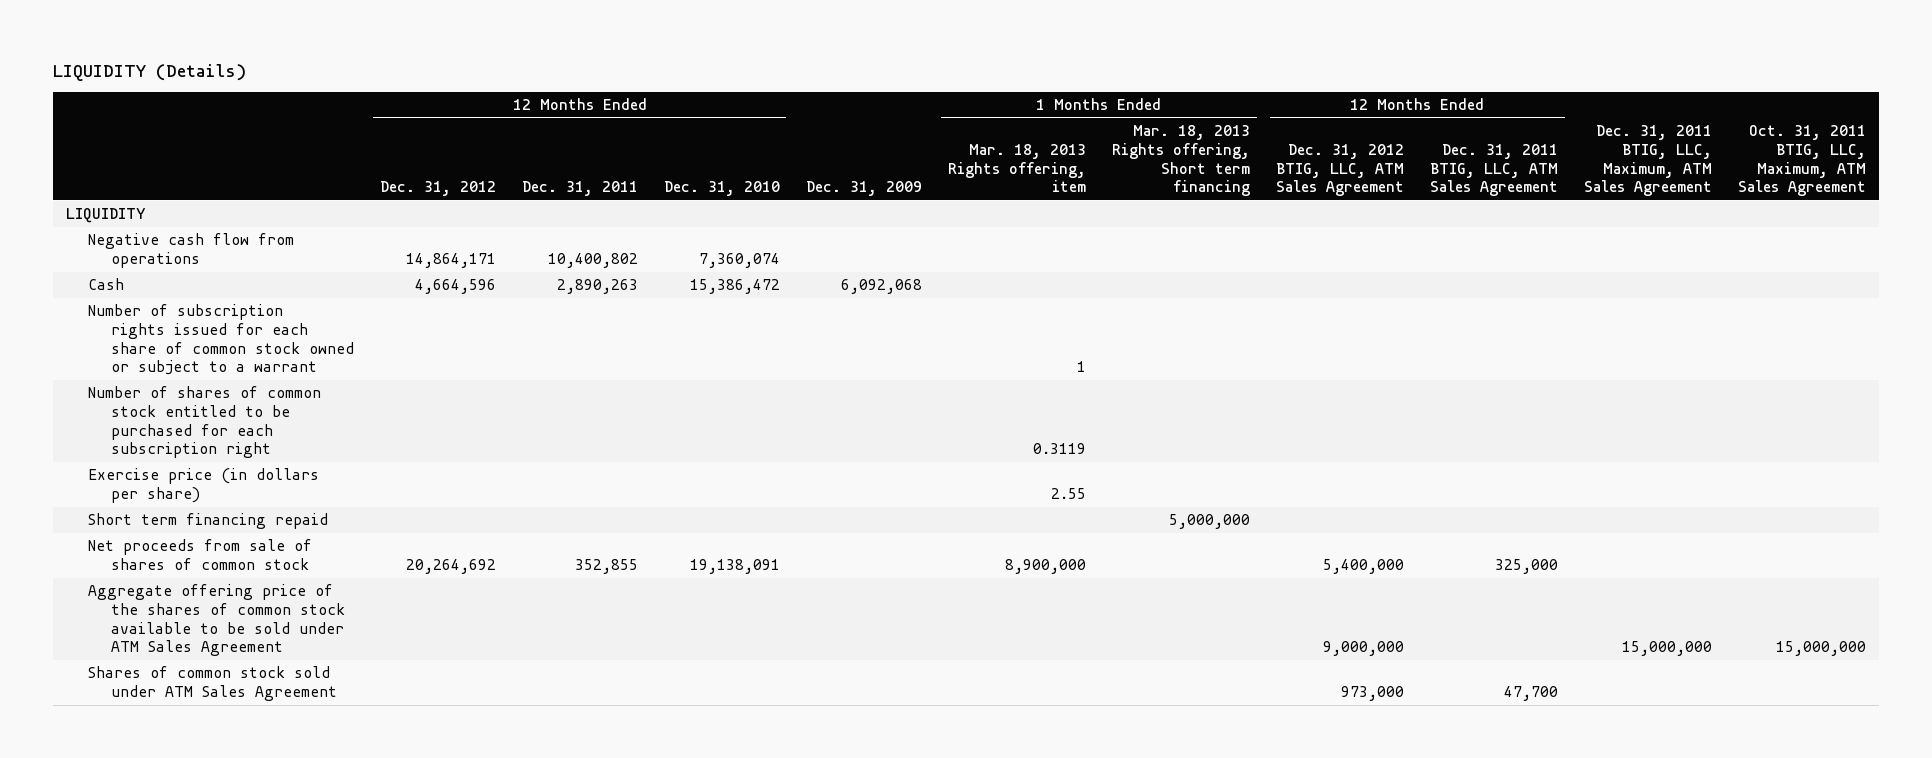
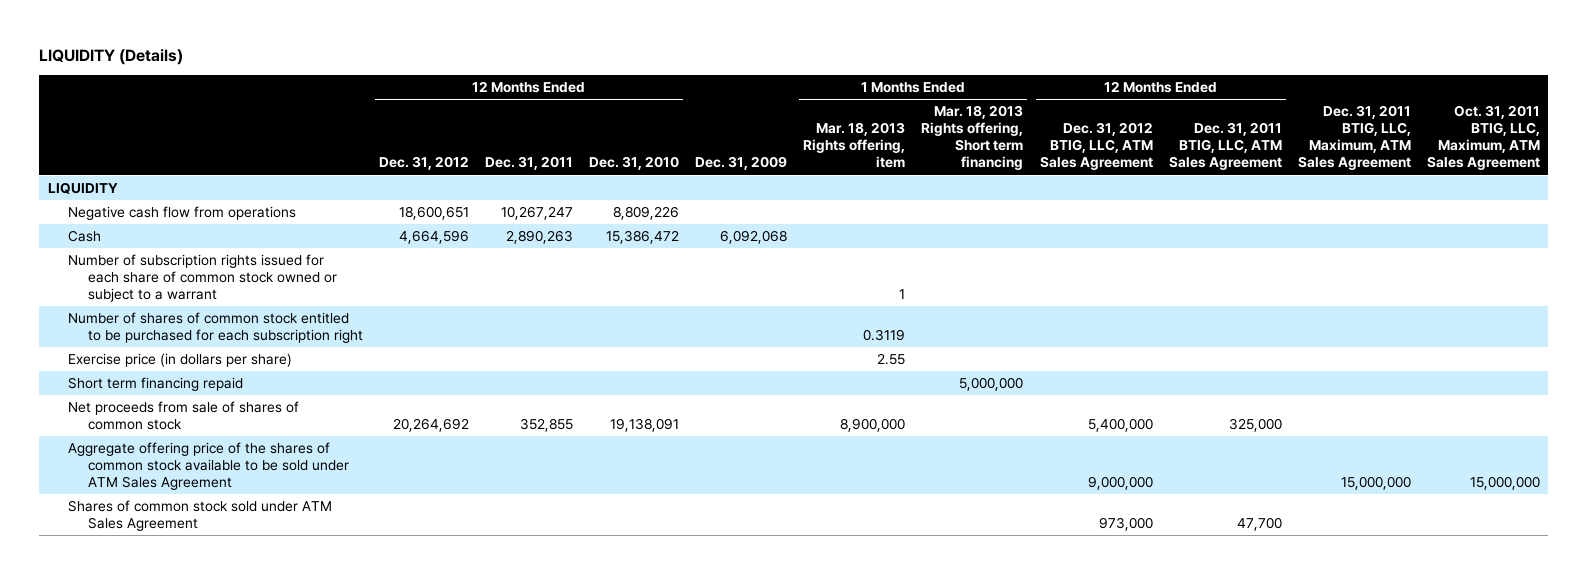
[405,252,496,268] 14,864,171 -> [399,206,470,221] 18,600,651
[547,252,638,268] 10,400,802 -> [501,206,574,221] 10,267,247
[698,252,780,268] 7,360,074 -> [613,206,680,221] 8,809,226

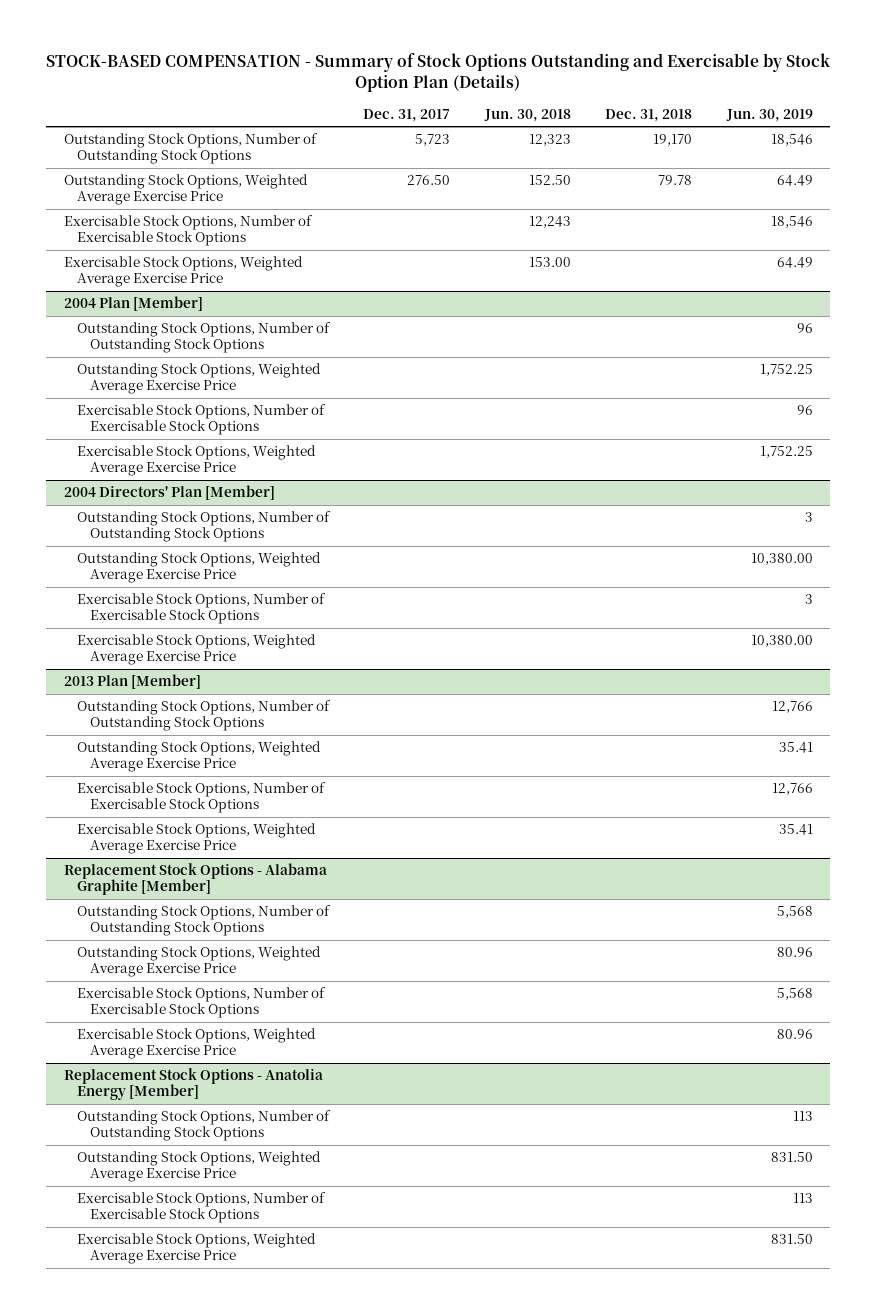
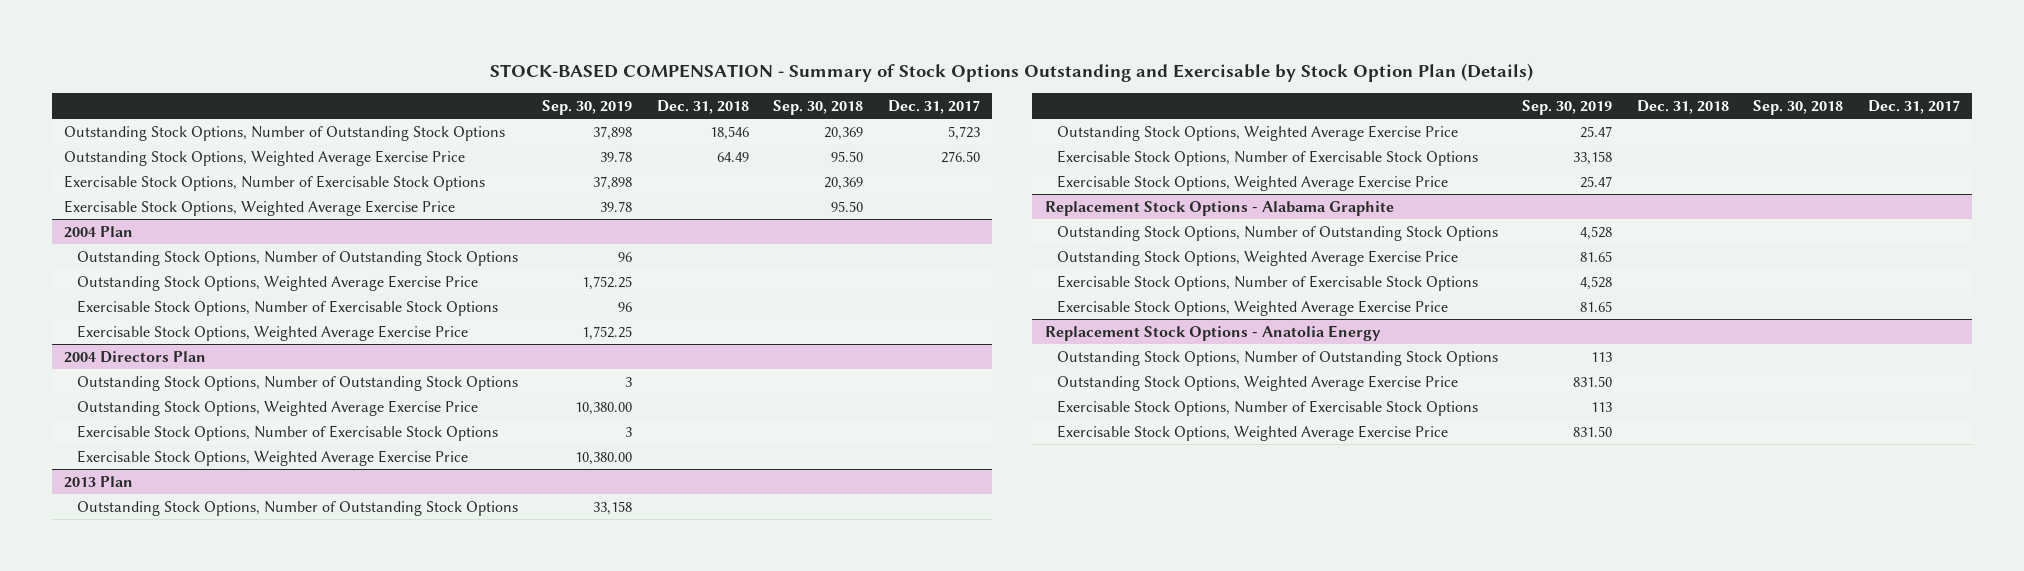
[483,108,571,122] Jun. 30, 2018 -> none
[726,108,814,122] Jun. 30, 2019 -> none
none -> [542,99,633,115] Sep. 30, 2019
none -> [773,99,864,115] Sep. 30, 2018
[653,134,693,147] 19,170 -> [709,125,749,140] 18,546
[658,175,693,186] 79.78 -> [716,151,749,162] 64.49
[63,296,203,312] 2004 Plan [Member] -> [64,225,134,238] 2004 Plan
[63,485,275,501] 2004 Directors' Plan [Member] -> [64,350,207,363] 2004 Directors Plan
[63,674,201,690] 2013 Plan [Member] -> [64,475,134,488] 2013 Plan
[63,863,327,896] Replacement Stock Options - Alabama Graphite [Member] -> [1044,200,1394,216] Replacement Stock Options - Alabama Graphite
[63,1068,323,1101] Replacement Stock Options - Anatolia Energy [Member] -> [1044,324,1381,341] Replacement Stock Options - Anatolia Energy

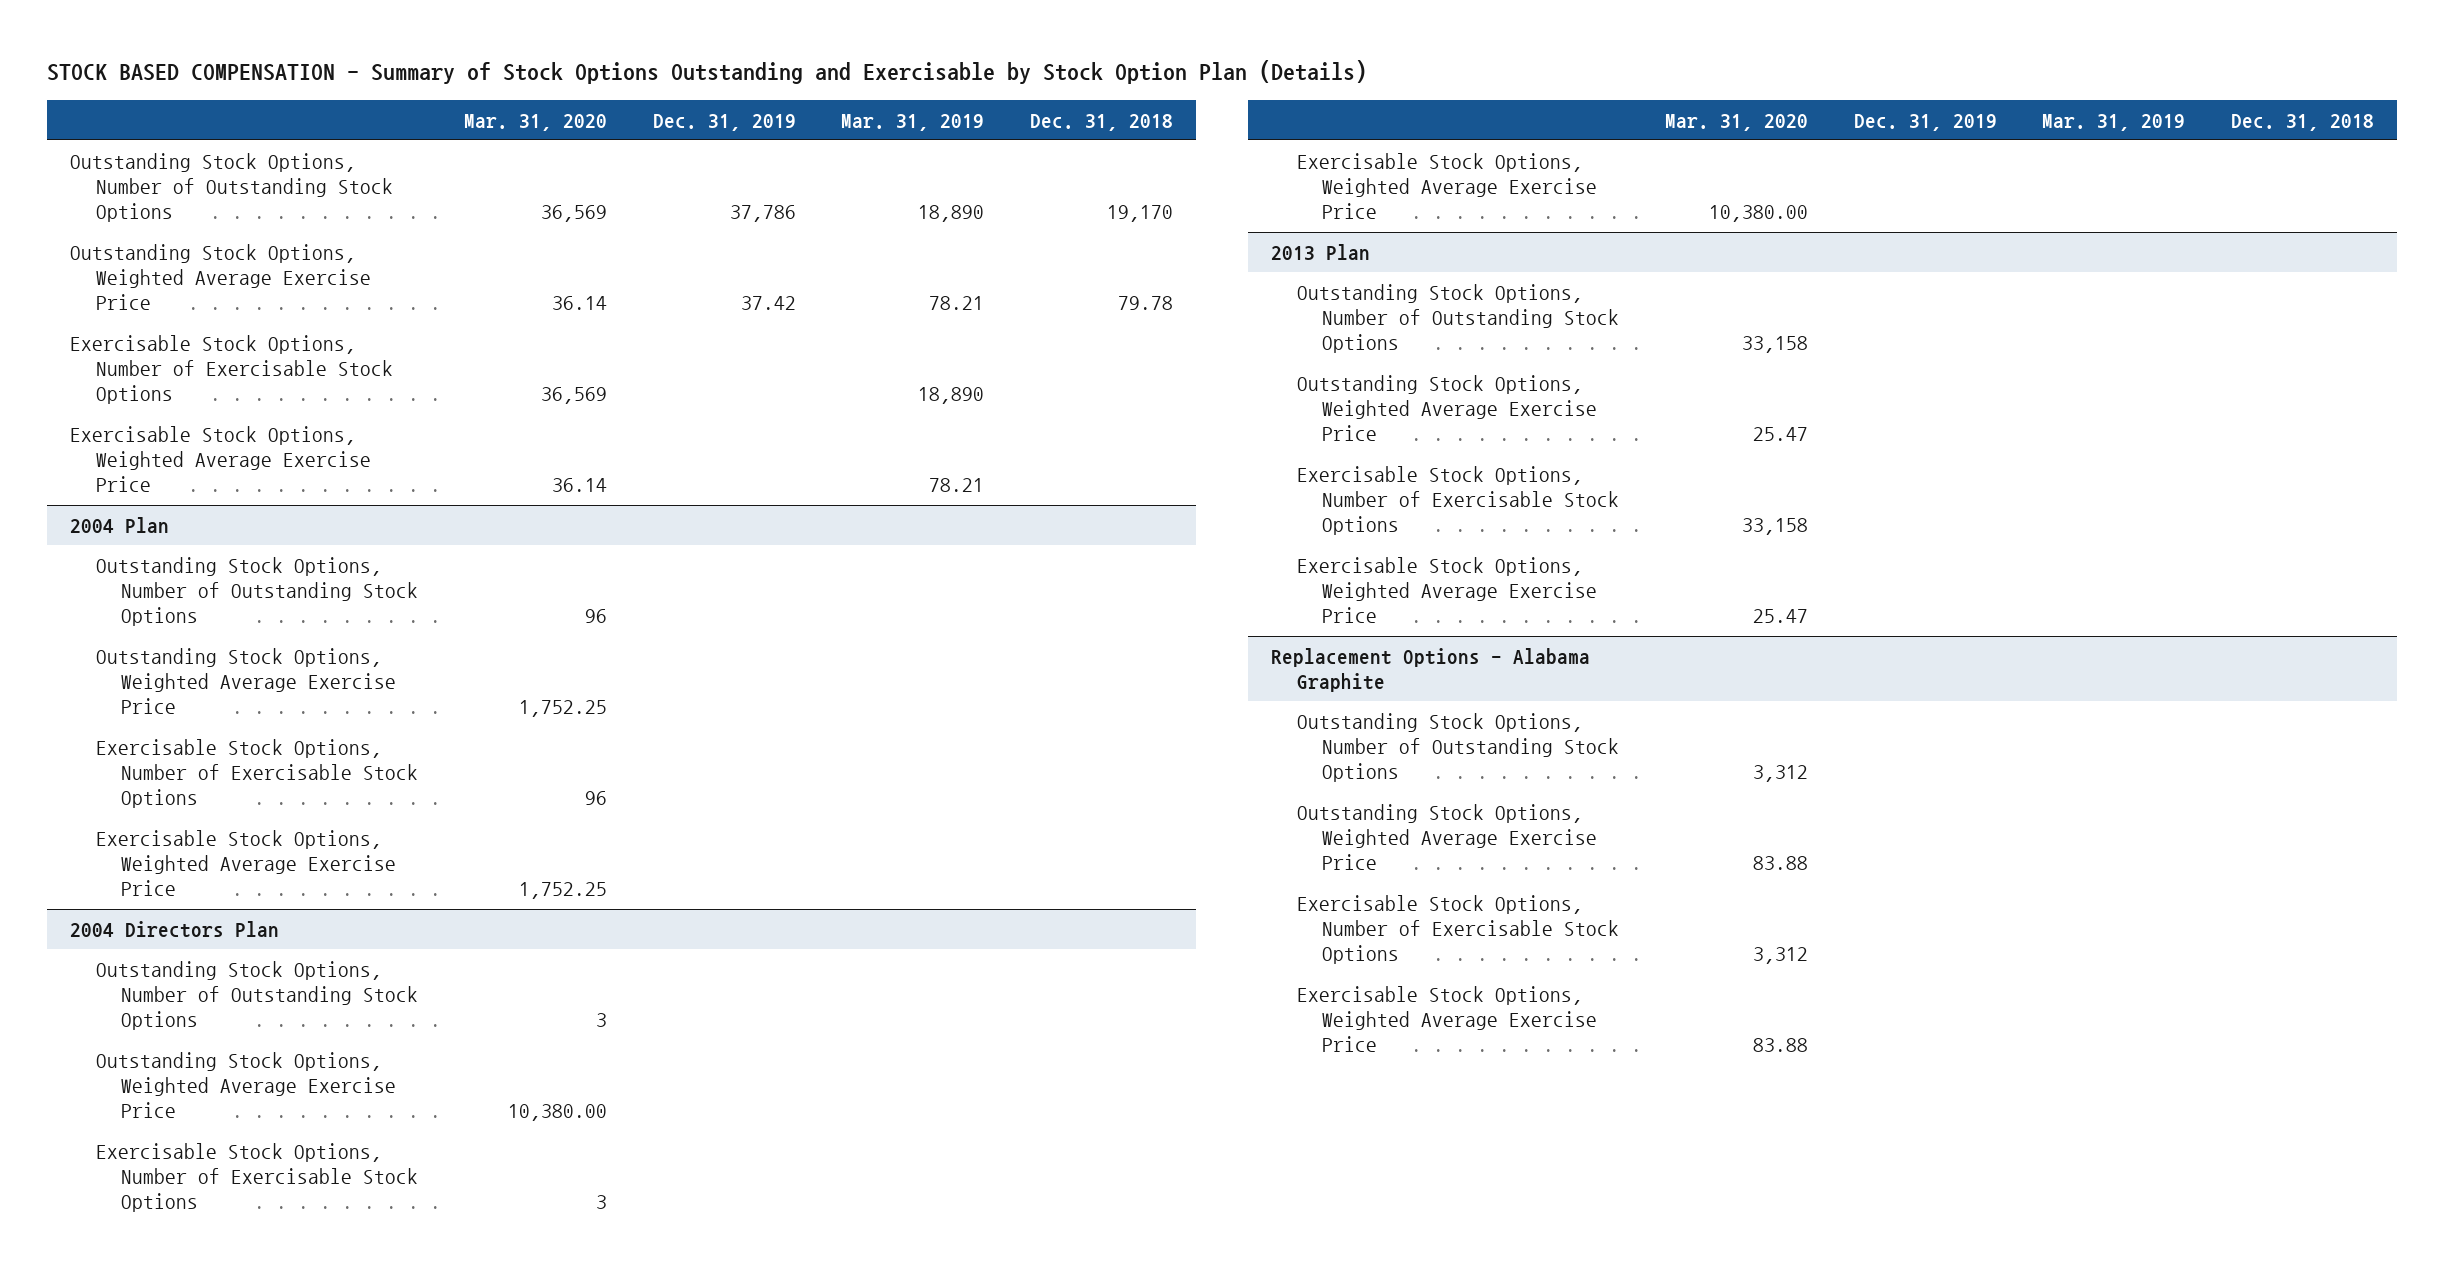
[490,63,1534,83] STOCK-BASED COMPENSATION - Summary of Stock Options Outstanding and Exercisable by Stock Option Plan (Details) -> [46,60,1367,85] STOCK BASED COMPENSATION - Summary of Stock Options Outstanding and Exercisable by Stock Option Plan (Details)
[542,99,633,115] Sep. 30, 2019 -> none
[773,99,864,115] Sep. 30, 2018 -> none
[887,99,980,114] Dec. 31, 2017 -> none
none -> [464,113,608,131] Mar. 31, 2020
none -> [652,113,796,131] Dec. 31, 2019
none -> [841,113,985,131] Mar. 31, 2019
[709,125,749,140] 18,546 -> [1107,205,1174,223] 19,170
[716,151,749,162] 64.49 -> [1118,296,1174,311] 79.78
[1044,200,1394,216] Replacement Stock Options - Alabama Graphite -> [1270,647,1590,693] Replacement Options - Alabama Graphite
[1044,324,1381,341] Replacement Stock Options - Anatolia Energy -> none
[1056,350,1498,366] Outstanding Stock Options, Number of Outstanding Stock Options -> none
[1056,374,1458,391] Outstanding Stock Options, Weighted Average Exercise Price -> none
[1056,399,1478,416] Exercisable Stock Options, Number of Exercisable Stock Options -> none
[1056,424,1448,441] Exercisable Stock Options, Weighted Average Exercise Price -> none

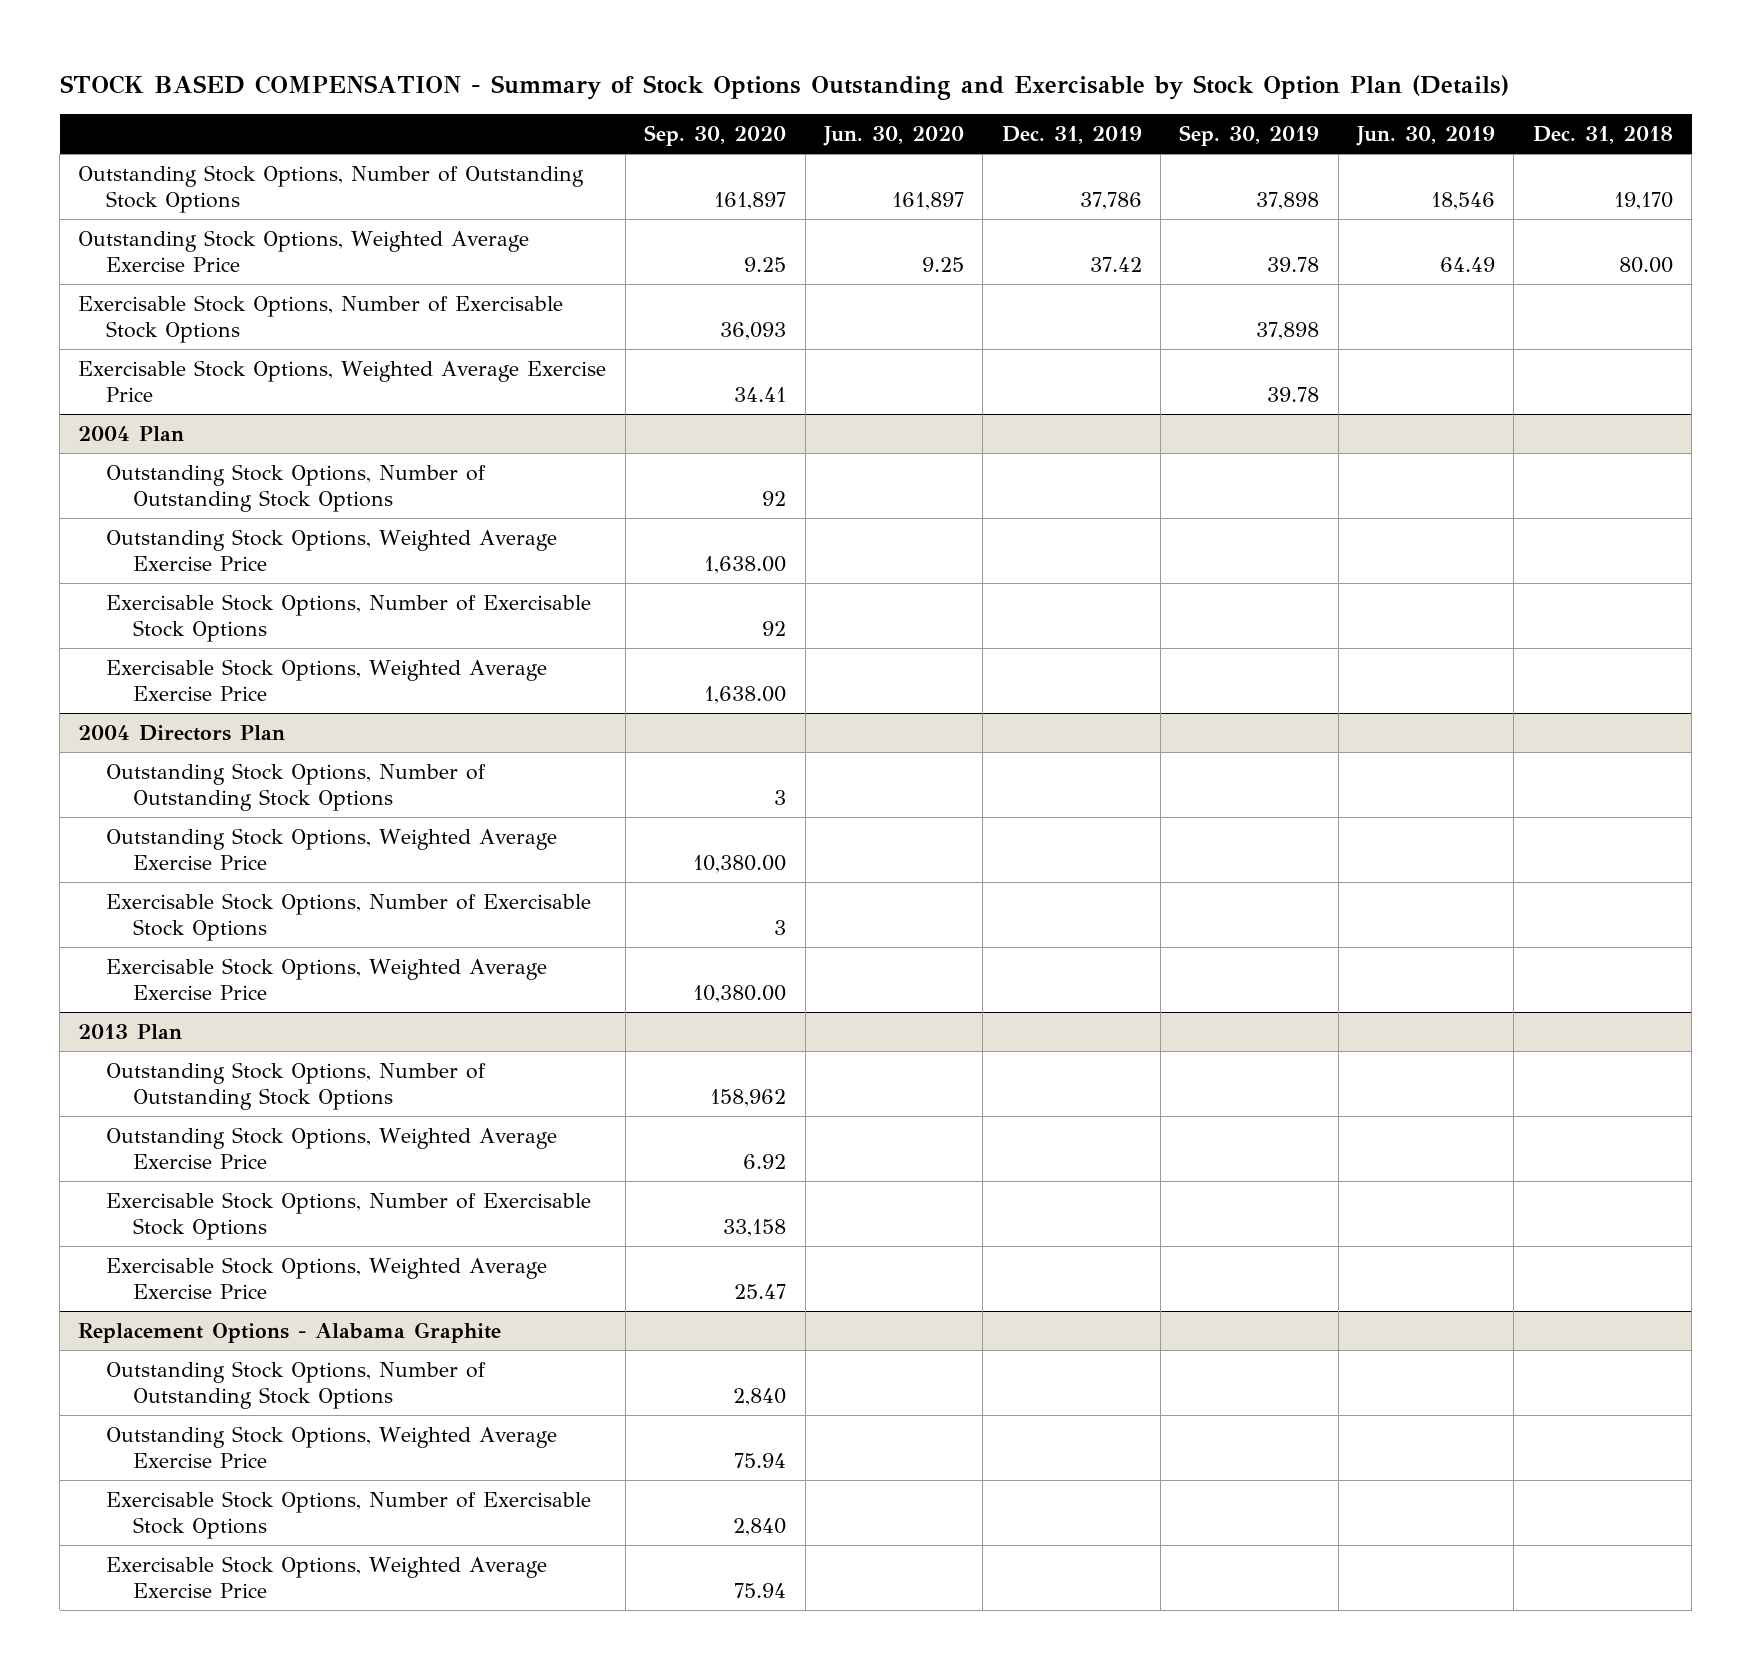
[464,113,608,131] Mar. 31, 2020 -> none
[841,113,985,131] Mar. 31, 2019 -> none
none -> [644,125,787,147] Sep. 30, 2020
none -> [822,126,964,147] Jun. 30, 2020
none -> [1179,125,1320,147] Sep. 30, 2019
none -> [1356,126,1496,147] Jun. 30, 2019
[1118,296,1174,311] 79.78 -> [1618,256,1673,273] 80.00

